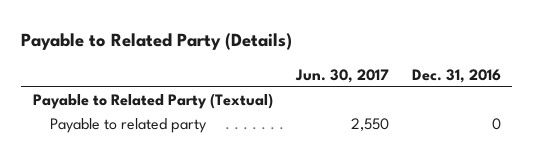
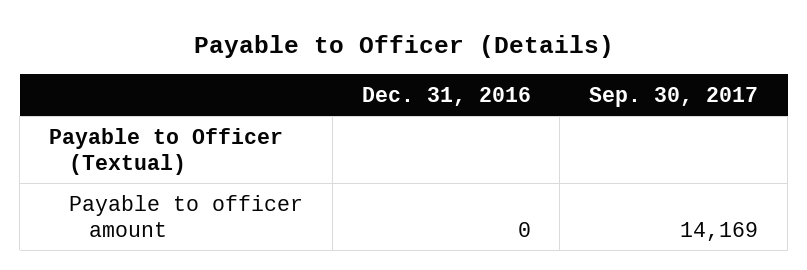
[21,33,293,51] Payable to Related Party (Details) -> [193,34,614,58] Payable to Officer (Details)
[294,68,389,83] Jun. 30, 2017 -> none
none -> [589,86,759,107] Sep. 30, 2017
[32,93,273,110] Payable to Related Party (Textual) -> [48,127,283,175] Payable to Officer (Textual)
[50,118,208,134] Payable to related party -> [68,194,303,237] Payable to officer amount

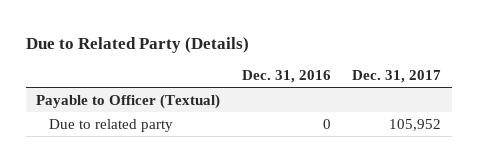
[193,34,614,58] Payable to Officer (Details) -> [25,36,249,53] Due to Related Party (Details)
[589,86,759,107] Sep. 30, 2017 -> none
none -> [352,70,442,84] Dec. 31, 2017
[68,194,303,237] Payable to officer amount -> [49,118,174,132] Due to related party

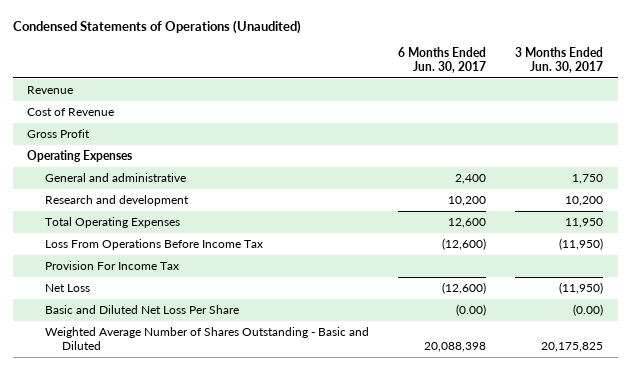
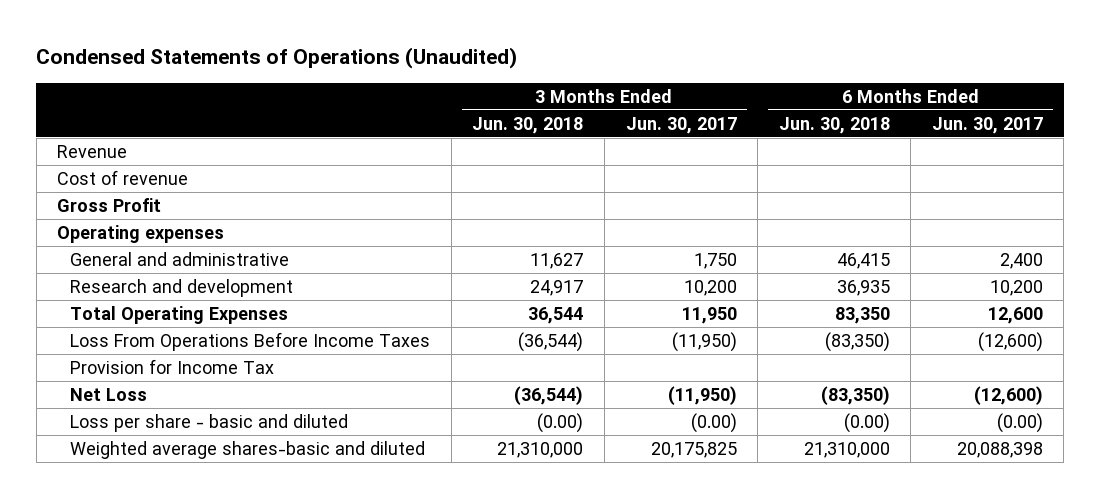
none -> [472,116,584,134] Jun. 30, 2018
none -> [778,116,890,134] Jun. 30, 2018
[27,107,115,116] Cost of Revenue -> [57,169,189,185] Cost of revenue
[27,149,133,162] Operating Expenses -> [57,224,225,243] Operating expenses
[44,238,263,250] Loss From Operations Before Income Tax -> [70,331,431,351] Loss From Operations Before Income Taxes
[44,260,179,270] Provision For Income Tax -> [70,358,275,374] Provision for Income Tax
[44,304,239,314] Basic and Diluted Net Loss Per Share -> [70,413,349,432] Loss per share - basic and diluted
[44,326,369,350] Weighted Average Number of Shares Outstanding - Basic and Diluted -> [70,440,426,459] Weighted average shares-basic and diluted

